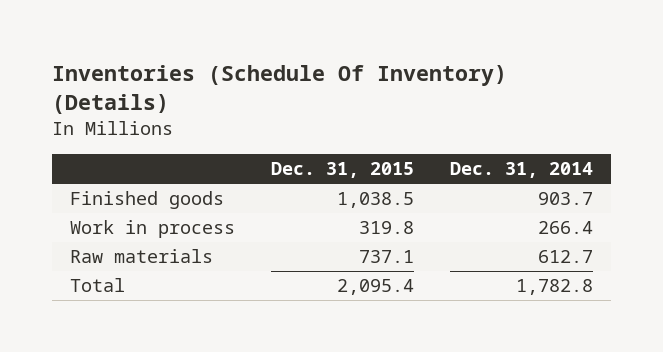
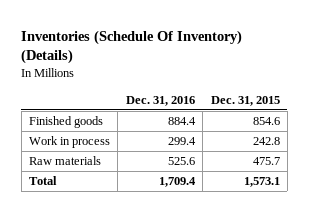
[450,162,594,179] Dec. 31, 2014 -> none
none -> [125,95,195,106] Dec. 31, 2016
[337,192,415,209] 1,038.5 -> [252,117,280,126] 854.6
[359,221,415,235] 319.8 -> [252,137,280,146] 242.8
[359,250,415,264] 737.1 -> [252,157,280,166] 475.7
[337,279,415,296] 2,095.4 -> [243,177,280,188] 1,573.1

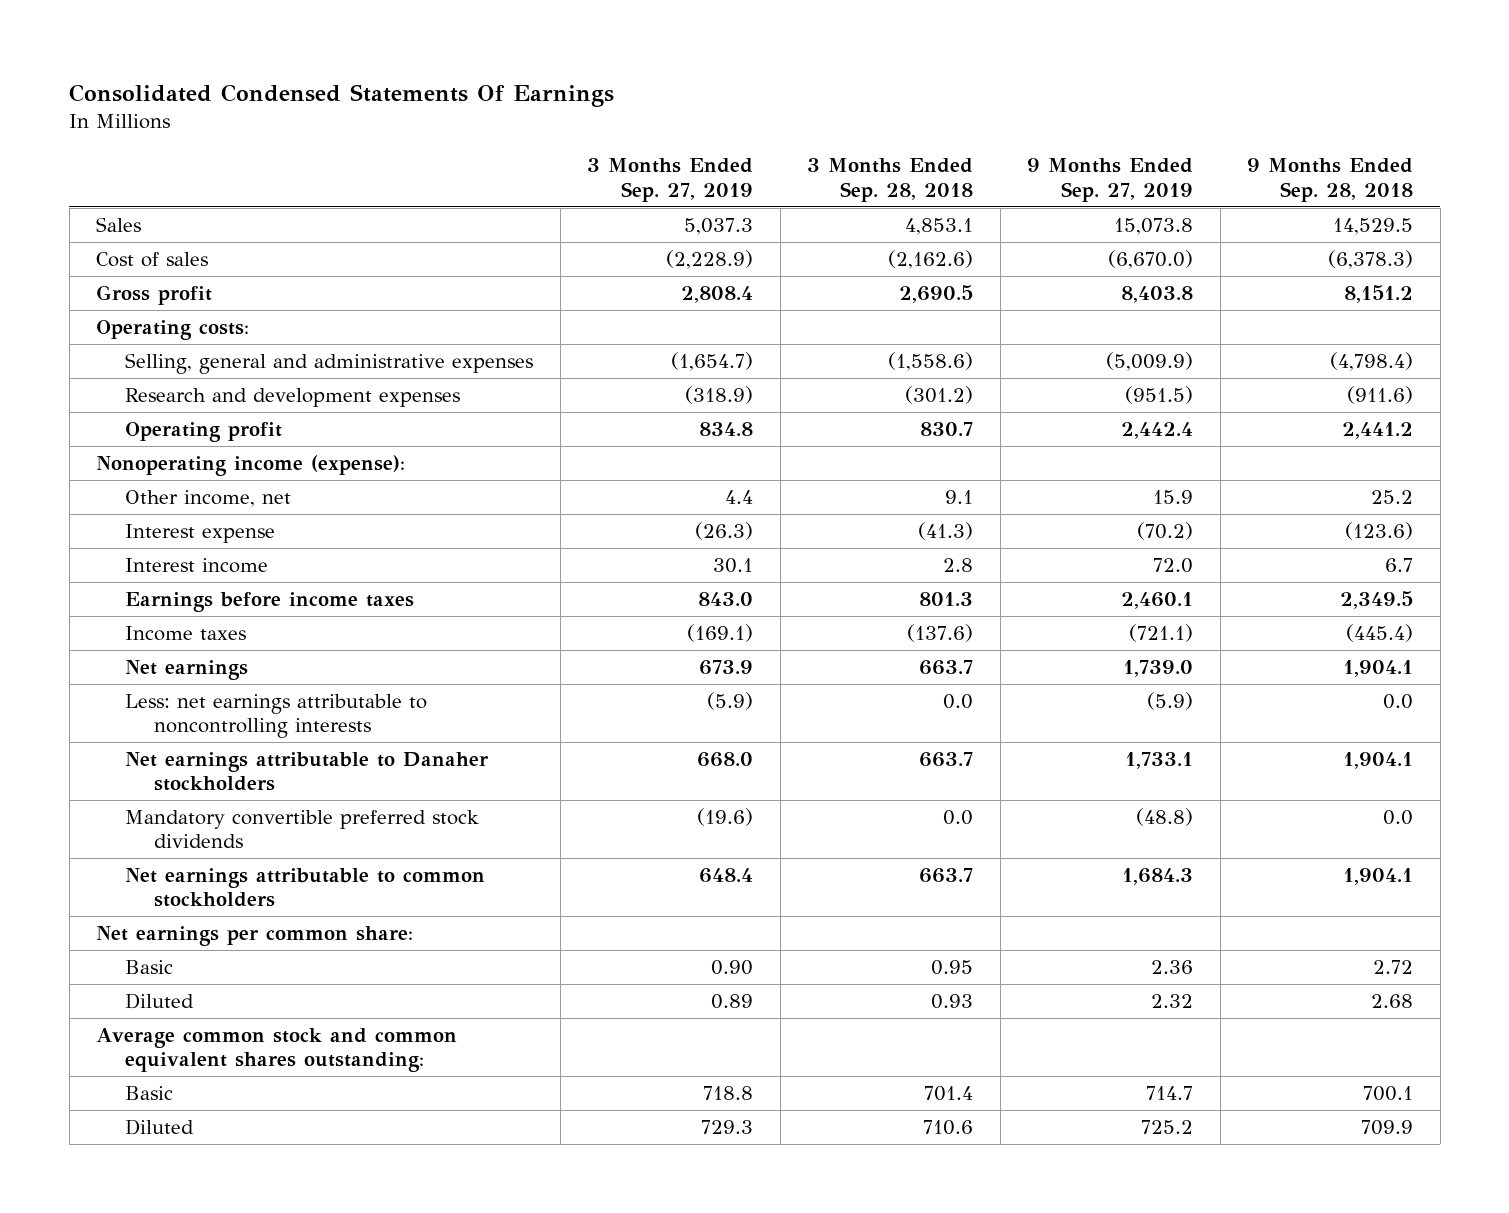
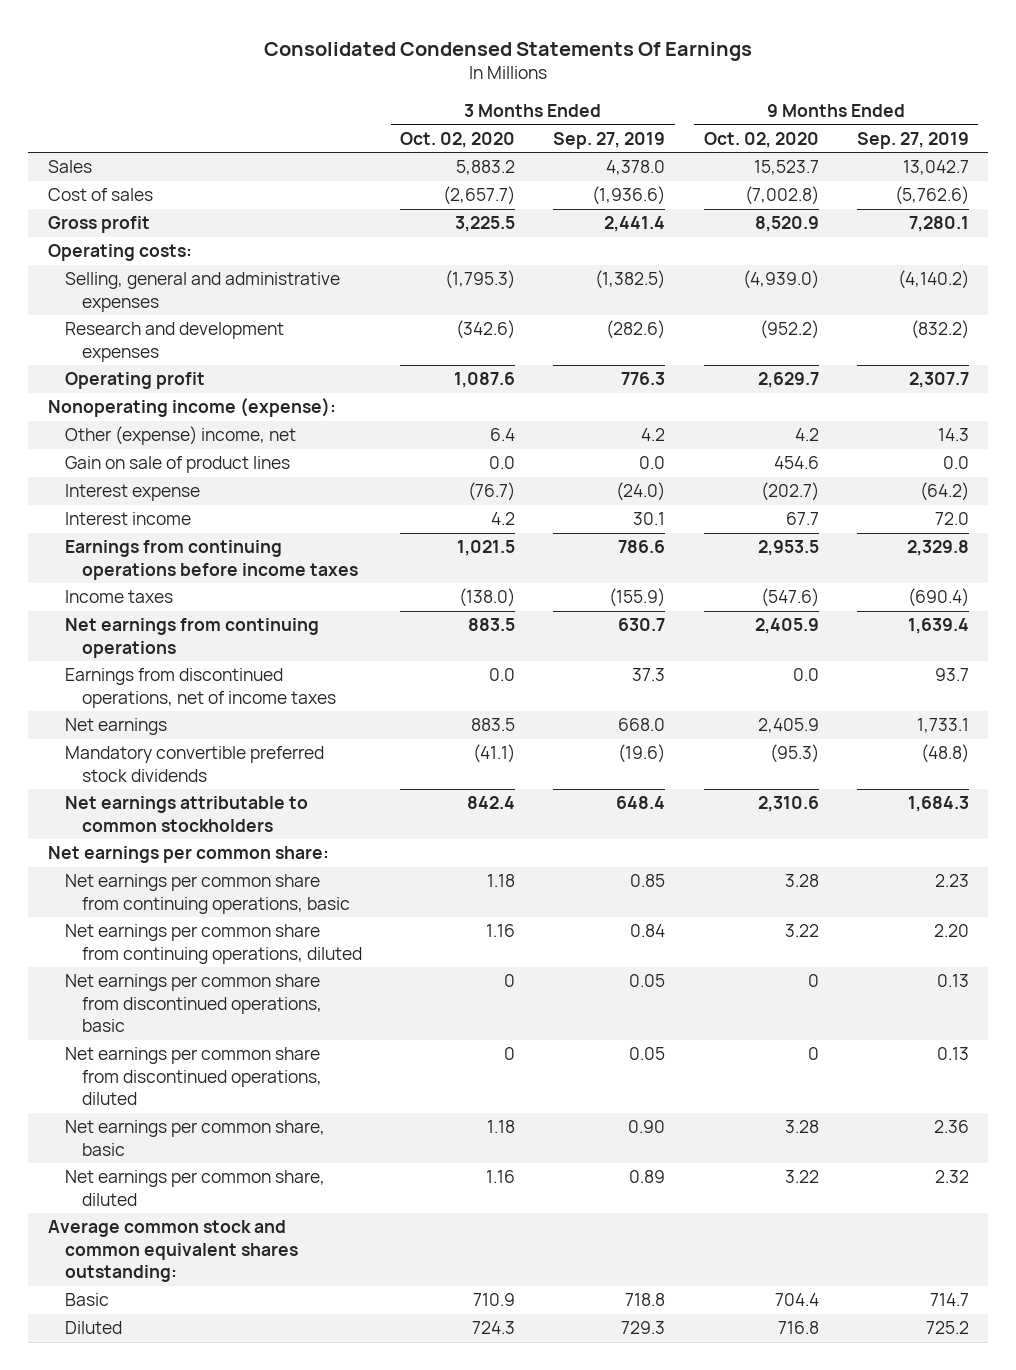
[807,158,974,202] 3 Months Ended Sep. 28, 2018 -> none
[1247,158,1414,202] 9 Months Ended Sep. 28, 2018 -> none
none -> [400,131,516,148] Oct. 02, 2020
none -> [703,131,819,148] Oct. 02, 2020
[684,218,754,236] 5,037.3 -> [606,160,666,176] 4,378.0
[1114,218,1194,236] 15,073.8 -> [902,160,969,176] 13,042.7
[666,250,754,270] (2,228.9) -> [592,186,666,206] (1,936.6)
[1108,250,1194,270] (6,670.0) -> [894,186,969,206] (5,762.6)
[681,286,754,304] 2,808.4 -> [604,216,666,233] 2,441.4
[1121,286,1194,304] 8,403.8 -> [908,216,969,233] 7,280.1
[671,352,754,372] (1,654.7) -> [595,270,666,290] (1,382.5)
[1106,352,1194,372] (5,009.9) -> [897,270,969,290] (4,140.2)
[685,386,754,405] (318.9) -> [606,320,666,340] (282.6)
[1125,386,1194,405] (951.5) -> [910,320,969,340] (832.2)
[699,422,754,437] 834.8 -> [621,372,666,386] 776.3
[1121,422,1194,440] 2,442.4 -> [908,372,969,389] 2,307.7
[125,490,292,508] Other income, net -> [64,426,296,446] Other (expense) income, net
[725,490,754,505] 4.4 -> [641,428,666,442] 4.2
[1153,490,1194,505] 15.9 -> [937,428,969,442] 14.3
none -> [64,456,290,474] Gain on sale of product lines
[695,522,754,541] (26.3) -> [616,482,666,502] (24.0)
[1137,522,1194,541] (70.2) -> [919,482,969,502] (64.2)
[125,694,428,739] Less: net earnings attributable to noncontrolling interests -> none
[125,752,490,792] Net earnings attributable to Danaher stockholders -> none
[125,592,415,613] Earnings before income taxes -> [64,540,358,580] Earnings from continuing operations before income taxes
[698,592,754,607] 843.0 -> [618,540,666,554] 786.6
[1121,592,1194,610] 2,460.1 -> [906,540,969,557] 2,329.8
[687,624,754,643] (169.1) -> [609,588,666,608] (155.9)
[1129,624,1194,643] (721.1) -> [907,588,969,608] (690.4)
none -> [64,618,319,658] Net earnings from continuing operations
none -> [64,668,336,708] Earnings from discontinued operations, net of income taxes
[699,660,754,676] 673.9 -> [618,718,666,732] 668.0
[1123,660,1194,678] 1,739.0 -> [916,718,969,734] 1,733.1
none -> [64,874,350,914] Net earnings per common share from continuing operations, basic
none -> [64,924,362,964] Net earnings per common share from continuing operations, diluted
none -> [64,974,322,1033] Net earnings per common share from discontinued operations, basic
none -> [64,1047,322,1106] Net earnings per common share from discontinued operations, diluted
[125,960,174,975] Basic -> [64,1120,325,1156] Net earnings per common share, basic
[125,993,195,1010] Diluted -> [64,1170,325,1206] Net earnings per common share, diluted

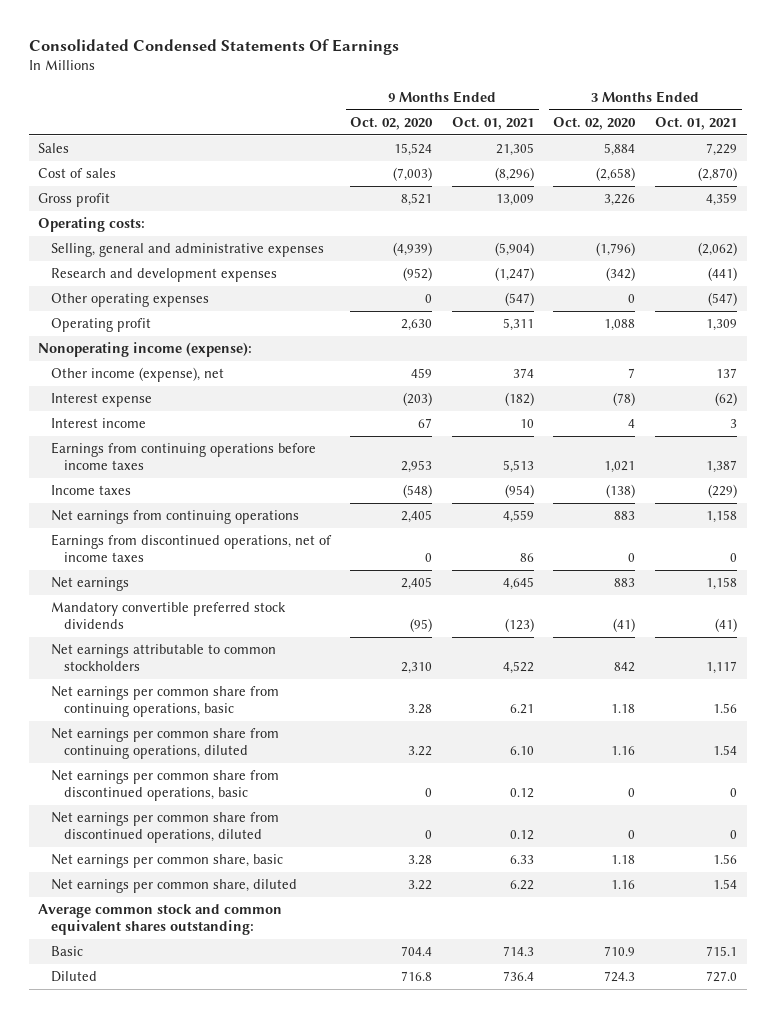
[553,131,666,149] Sep. 27, 2019 -> none
[856,131,969,149] Sep. 27, 2019 -> none
none -> [451,117,534,131] Oct. 01, 2021
none -> [654,117,737,131] Oct. 01, 2021
[456,160,516,176] 5,883.2 -> [604,143,636,157] 5,884
[753,160,819,176] 15,523.7 -> [394,143,433,157] 15,524
[443,186,516,206] (2,657.7) -> [596,167,636,182] (2,658)
[744,186,819,206] (7,002.8) -> [393,167,433,182] (7,003)
[455,216,516,233] 3,225.5 -> [604,194,636,207] 3,226
[754,216,819,233] 8,520.9 -> [401,193,433,207] 8,521
[445,270,516,290] (1,795.3) -> [596,242,636,257] (1,796)
[742,270,819,290] (4,939.0) -> [393,242,433,257] (4,939)
[456,320,516,340] (342.6) -> [606,267,636,282] (342)
[759,320,819,340] (952.2) -> [403,267,433,282] (952)
none -> [50,293,209,308] Other operating expenses
[454,372,516,389] 1,087.6 -> [604,319,636,332] 1,088
[757,372,819,389] 2,629.7 -> [401,319,433,332] 2,630
[64,456,290,474] Gain on sale of product lines -> none
[47,846,329,864] Net earnings per common share: -> none
[64,426,296,446] Other (expense) income, net -> [50,367,224,383] Other income (expense), net
[490,428,516,442] 6.4 -> [628,368,636,379] 7
[794,428,819,442] 4.2 -> [411,368,433,379] 459
[468,482,516,502] (76.7) -> [613,392,636,407] (78)
[760,482,819,502] (202.7) -> [403,392,433,407] (203)
[491,512,516,526] 4.2 -> [628,419,636,429] 4
[785,512,819,526] 67.7 -> [418,418,433,429] 67
[457,540,516,557] 1,021.5 -> [604,461,636,474] 1,021
[757,540,819,557] 2,953.5 -> [401,460,433,474] 2,953
[459,588,516,608] (138.0) -> [606,484,636,499] (138)
[760,588,819,608] (547.6) -> [403,484,433,499] (548)
[468,618,516,632] 883.5 -> [614,511,636,521] 883
[754,618,819,635] 2,405.9 -> [401,510,433,524] 2,405
[489,668,516,682] 0.0 -> [628,553,636,563] 0
[792,668,819,682] 0.0 -> [425,553,433,563] 0
[471,718,516,732] 883.5 -> [614,578,636,588] 883
[757,718,819,734] 2,405.9 -> [401,577,433,591] 2,405
[473,744,516,764] (41.1) -> [613,618,636,633] (41)
[769,744,819,764] (95.3) -> [410,618,433,633] (95)
[467,796,516,810] 842.4 -> [614,662,636,673] 842
[757,796,819,813] 2,310.6 -> [401,662,433,675] 2,310

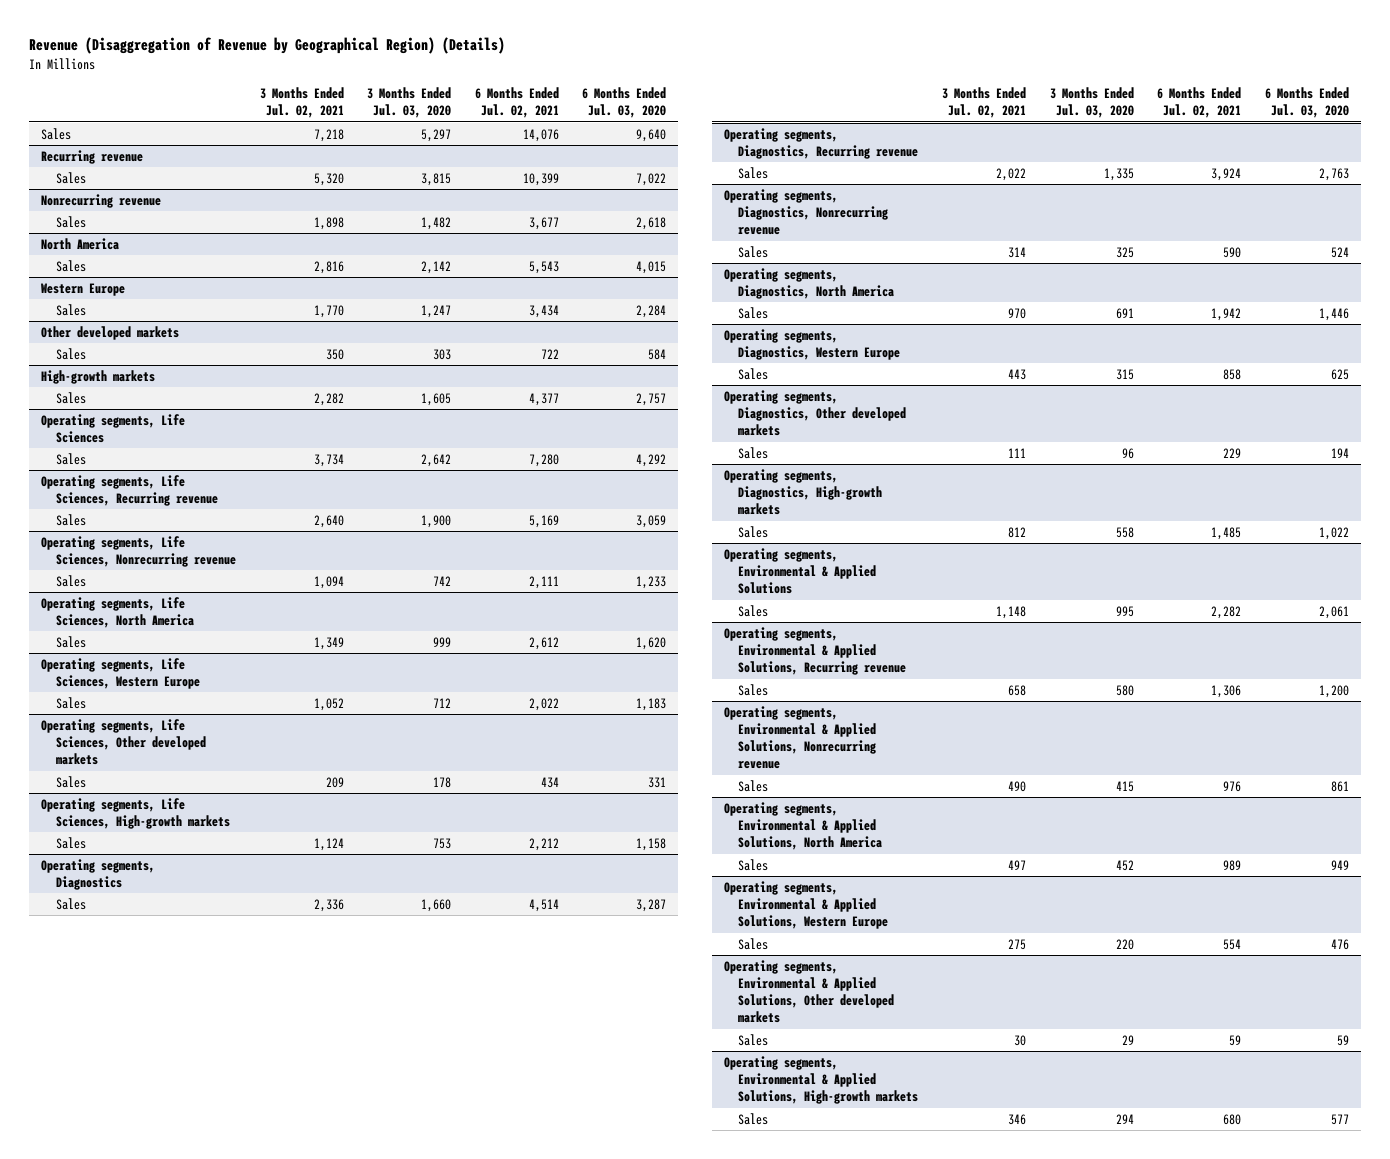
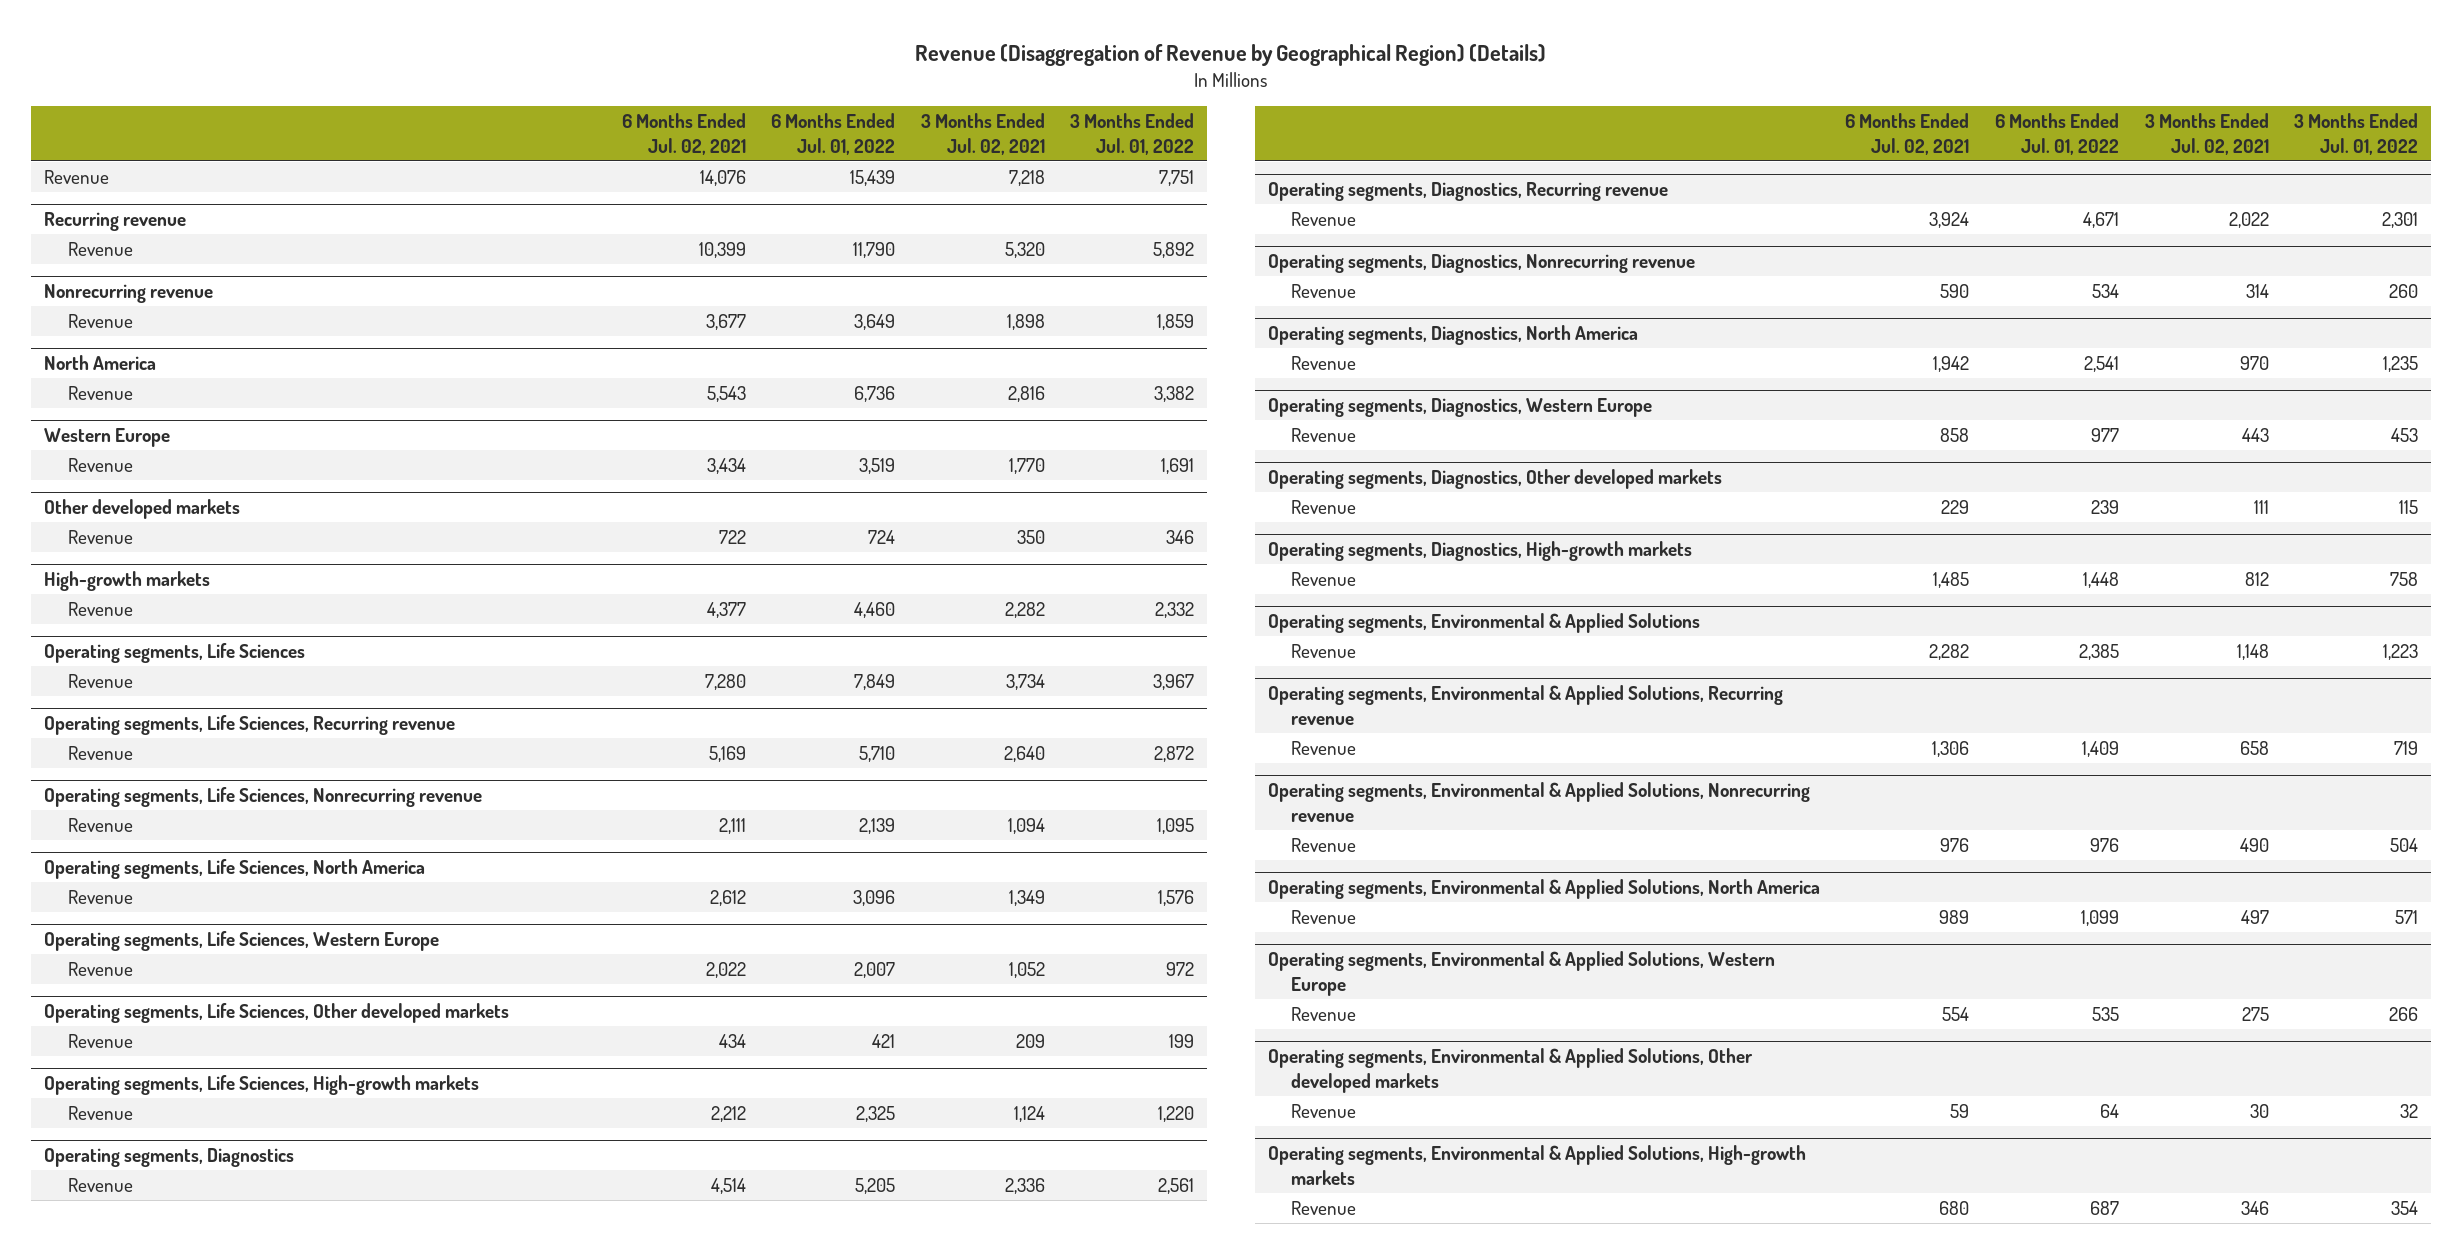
[367,87,452,119] 3 Months Ended Jul. 03, 2020 -> none
[582,87,667,119] 6 Months Ended Jul. 03, 2020 -> none
none -> [771,113,896,155] 6 Months Ended Jul. 01, 2022
none -> [1070,113,1195,155] 3 Months Ended Jul. 01, 2022
[41,127,72,140] Sales -> [44,169,110,184] Revenue
[55,171,86,184] Sales -> [67,241,133,256] Revenue
[55,215,86,228] Sales -> [67,313,133,328] Revenue
[55,259,86,272] Sales -> [67,385,133,400] Revenue
[55,303,86,316] Sales -> [67,457,133,472] Revenue
[55,347,86,360] Sales -> [67,529,133,544] Revenue
[55,391,86,404] Sales -> [67,601,133,616] Revenue
[55,452,86,465] Sales -> [67,673,133,688] Revenue
[55,513,86,526] Sales -> [67,745,133,760] Revenue
[55,574,86,587] Sales -> [67,817,133,832] Revenue
[55,635,86,648] Sales -> [67,889,133,904] Revenue
[55,696,86,709] Sales -> [67,961,133,976] Revenue
[55,775,86,788] Sales -> [67,1033,133,1048] Revenue
[55,836,86,849] Sales -> [67,1105,133,1120] Revenue
[55,897,86,910] Sales -> [67,1177,133,1192] Revenue
[738,166,769,179] Sales -> [1291,211,1357,226] Revenue
[738,245,769,258] Sales -> [1291,283,1357,298] Revenue
[738,306,769,319] Sales -> [1291,355,1357,370] Revenue
[738,367,769,380] Sales -> [1291,427,1357,442] Revenue
[738,446,769,459] Sales -> [1291,499,1357,514] Revenue
[738,525,769,538] Sales -> [1291,571,1357,586] Revenue
[738,604,769,617] Sales -> [1291,643,1357,658] Revenue
[738,683,769,696] Sales -> [1291,740,1357,755] Revenue
[738,779,769,792] Sales -> [1291,837,1357,852] Revenue
[738,858,769,871] Sales -> [1291,909,1357,924] Revenue
[738,937,769,950] Sales -> [1291,1006,1357,1021] Revenue
[738,1033,769,1046] Sales -> [1291,1103,1357,1118] Revenue
[738,1112,769,1125] Sales -> [1291,1200,1357,1215] Revenue

